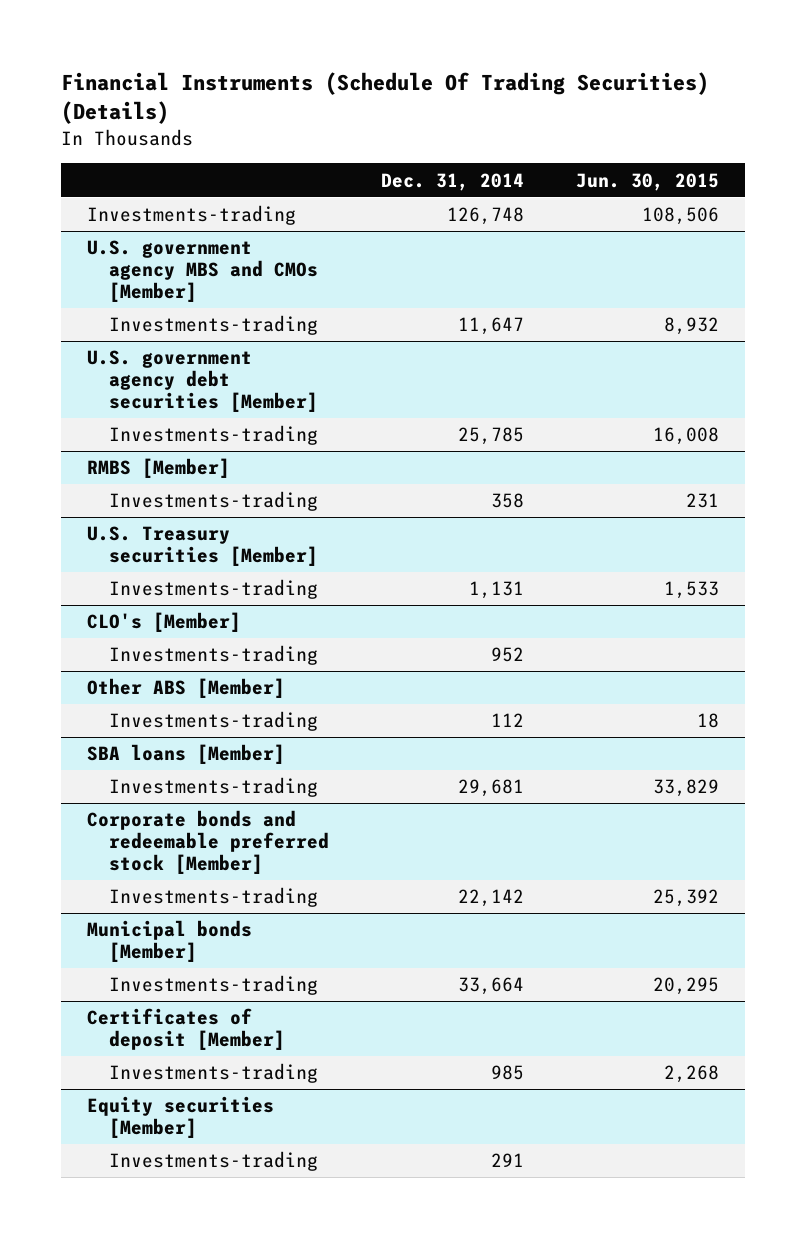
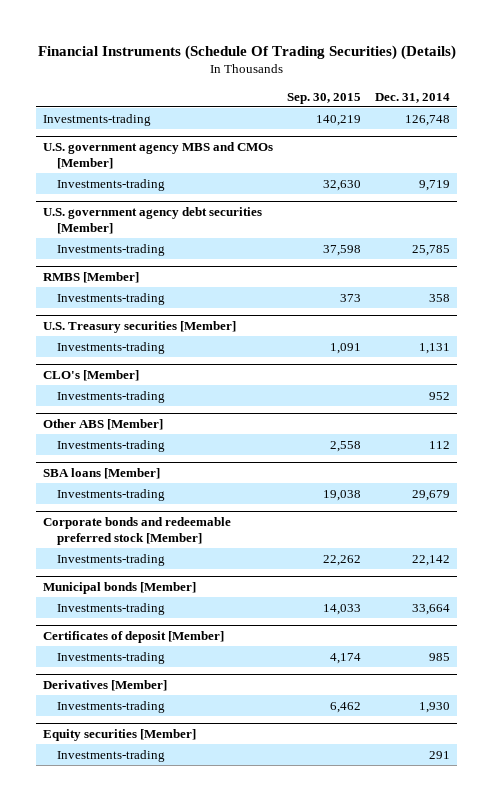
[576,172,720,191] Jun. 30, 2015 -> none
none -> [287,92,362,104] Sep. 30, 2015
[458,317,525,336] 11,647 -> [419,179,451,191] 9,719
[458,779,525,798] 29,681 -> [412,489,451,501] 29,679
none -> [42,680,167,692] Derivatives [Member]
none -> [57,700,166,713] Investments-trading

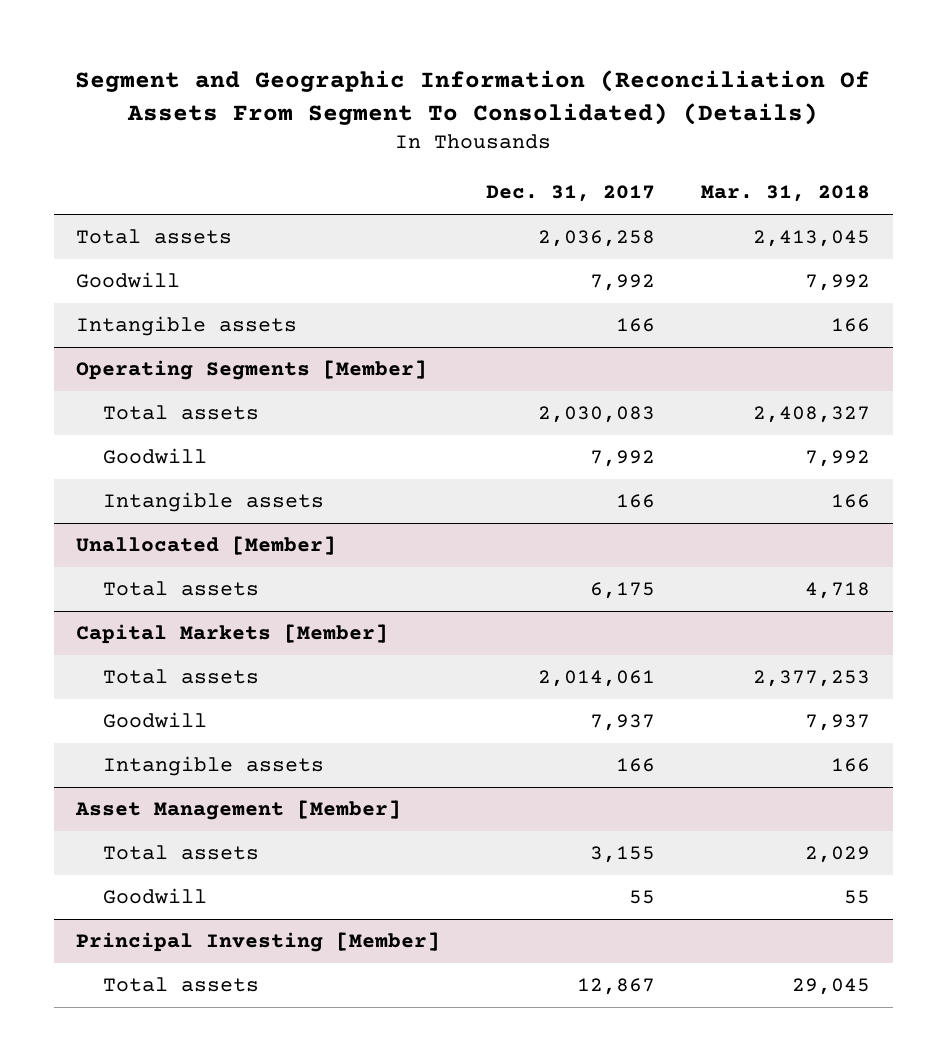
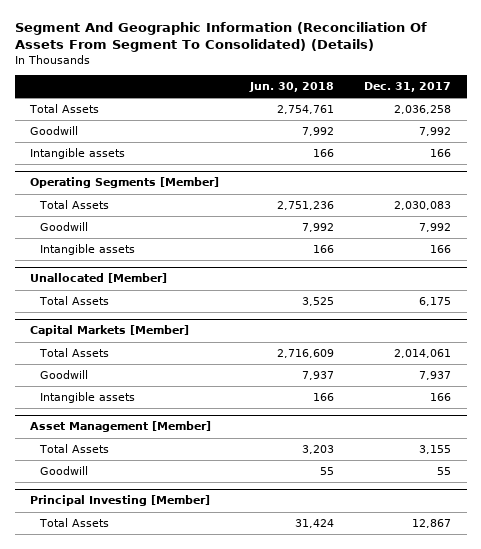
[75,69,871,125] Segment and Geographic Information (Reconciliation Of Assets From Segment To Consolidated) (Details) -> [14,21,427,52] Segment And Geographic Information (Reconciliation Of Assets From Segment To Consolidated) (Details)
[700,185,870,203] Mar. 31, 2018 -> none
none -> [248,82,334,93] Jun. 30, 2018
[76,229,233,245] Total assets -> [28,104,99,114] Total Assets
[102,405,259,421] Total assets -> [39,200,110,210] Total Assets
[102,581,259,597] Total assets -> [39,296,110,306] Total Assets
[102,669,259,685] Total assets -> [39,348,110,358] Total Assets
[102,845,259,861] Total assets -> [39,444,110,454] Total Assets
[102,977,259,993] Total assets -> [39,518,110,528] Total Assets

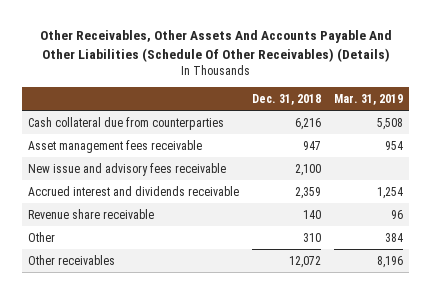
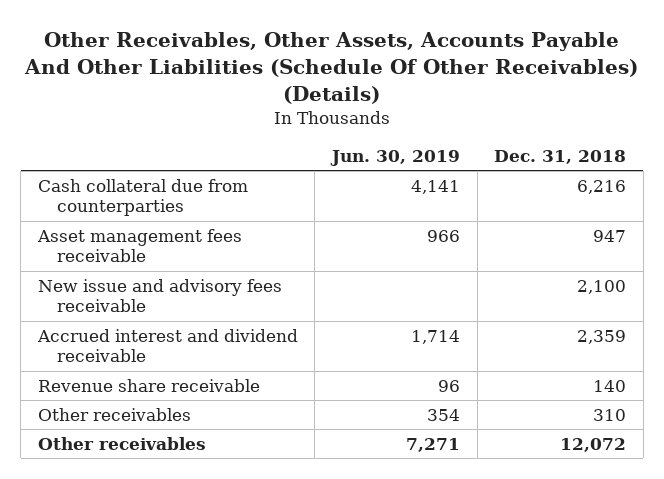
[39,30,392,62] Other Receivables, Other Assets And Accounts Payable And Other Liabilities (Schedule Of Other Receivables) (Details) -> [23,32,638,104] Other Receivables, Other Assets, Accounts Payable And Other Liabilities (Schedule Of Other Receivables) (Details)
[333,93,403,105] Mar. 31, 2019 -> none
none -> [329,150,460,167] Jun. 30, 2019
[28,185,240,196] Accrued interest and dividends receivable -> [36,328,298,363] Accrued interest and dividend receivable
[28,231,56,242] Other -> [37,407,191,421] Other receivables

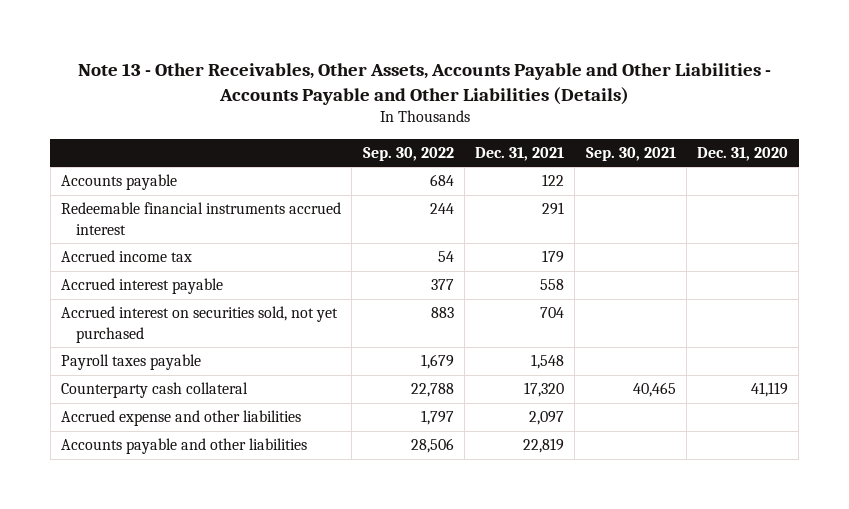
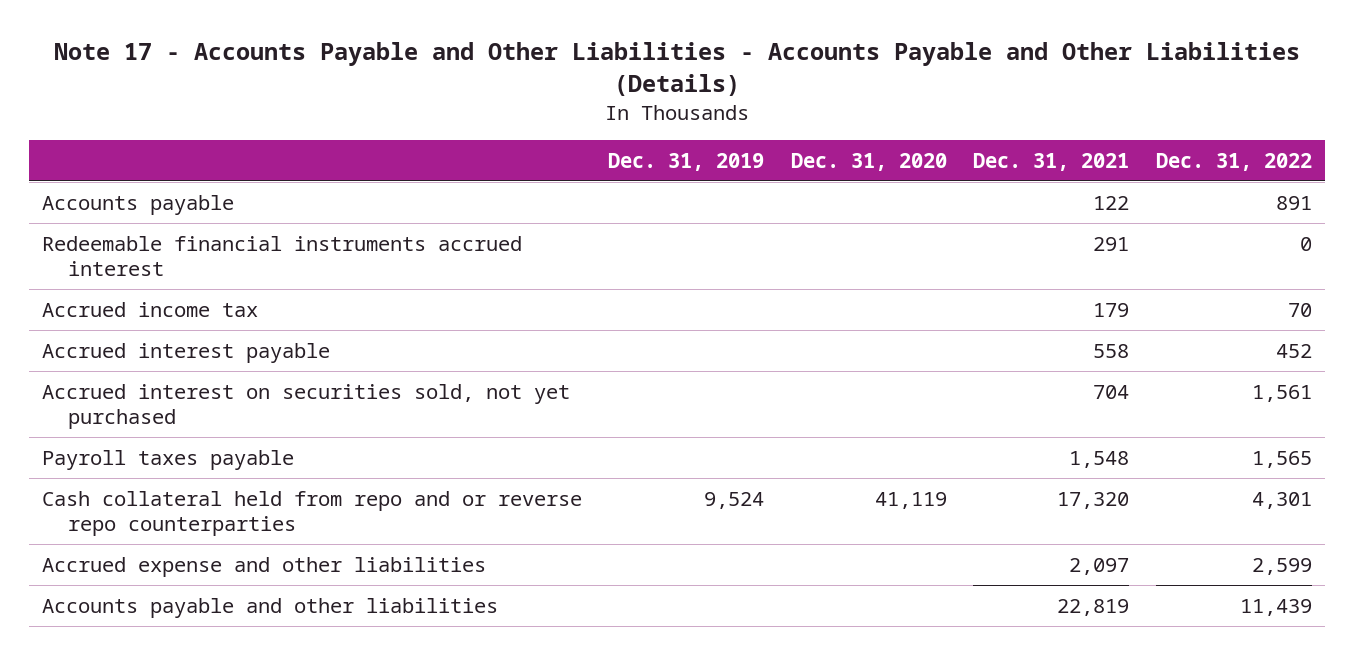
[77,62,771,105] Note 13 - Other Receivables, Other Assets, Accounts Payable and Other Liabilities - Accounts Payable and Other Liabilities (Details) -> [53,42,1300,97] Note 17 - Accounts Payable and Other Liabilities - Accounts Payable and Other Liabilities (Details)
[362,146,454,161] Sep. 30, 2022 -> none
[585,146,676,161] Sep. 30, 2021 -> none
none -> [608,152,765,171] Dec. 31, 2019
none -> [1155,152,1312,171] Dec. 31, 2022
[61,382,249,399] Counterparty cash collateral -> [41,490,582,537] Cash collateral held from repo and or reverse repo counterparties

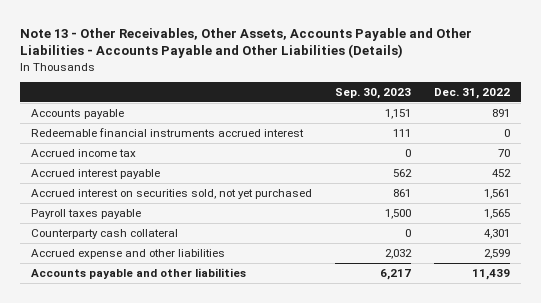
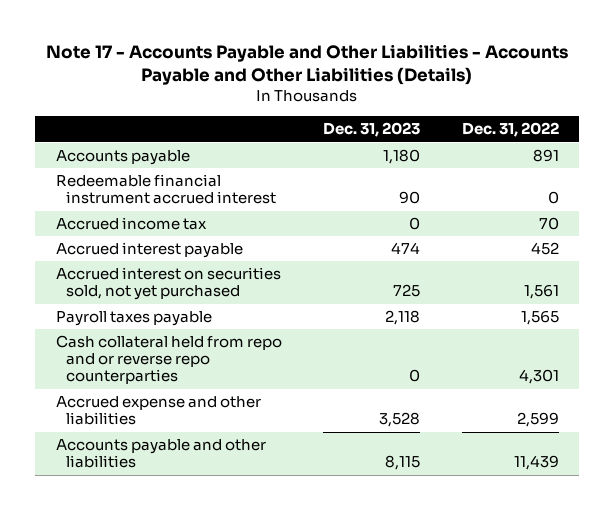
[19,27,472,59] Note 13 - Other Receivables, Other Assets, Accounts Payable and Other Liabilities - Accounts Payable and Other Liabilities (Details) -> [46,44,569,86] Note 17 - Accounts Payable and Other Liabilities - Accounts Payable and Other Liabilities (Details)
[334,87,411,99] Sep. 30, 2023 -> none
none -> [323,122,421,138] Dec. 31, 2023
[31,127,305,137] Redeemable financial instruments accrued interest -> [55,174,277,205] Redeemable financial instrument accrued interest
[31,228,179,239] Counterparty cash collateral -> [55,335,282,385] Cash collateral held from repo and or reverse repo counterparties

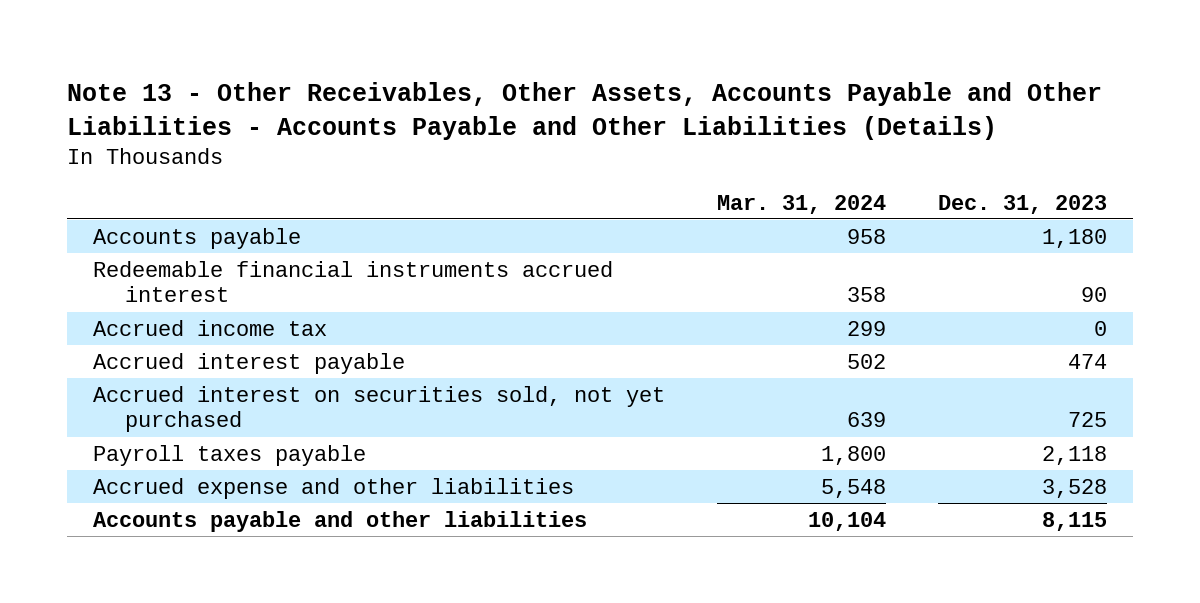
[46,44,569,86] Note 17 - Accounts Payable and Other Liabilities - Accounts Payable and Other Liabilities (Details) -> [67,82,1103,140] Note 13 - Other Receivables, Other Assets, Accounts Payable and Other Liabilities - Accounts Payable and Other Liabilities (Details)
[461,122,559,138] Dec. 31, 2022 -> none
none -> [716,194,886,214] Mar. 31, 2024
[55,174,277,205] Redeemable financial instrument accrued interest -> [93,260,614,303] Redeemable financial instruments accrued interest
[55,335,282,385] Cash collateral held from repo and or reverse repo counterparties -> none

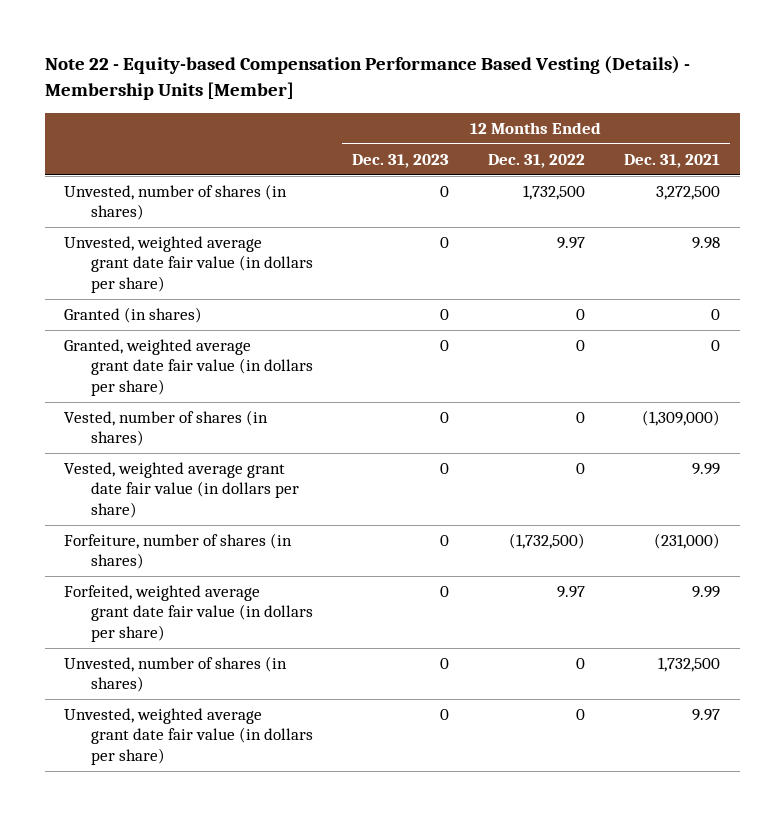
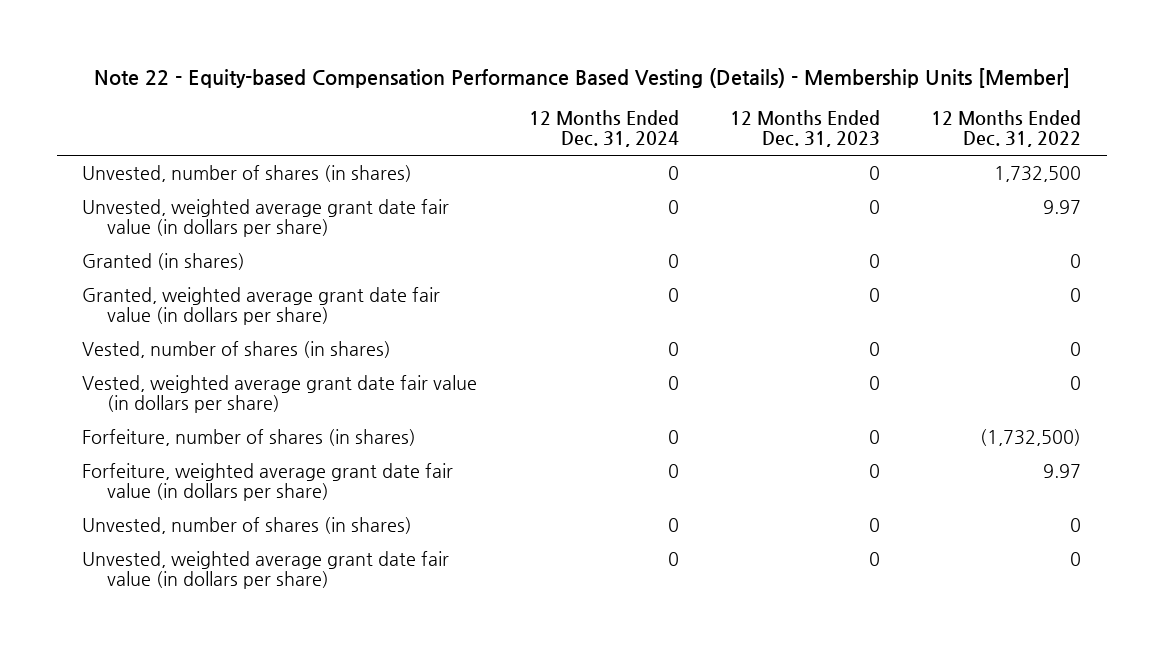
[624,153,721,168] Dec. 31, 2021 -> none
none -> [528,109,679,148] 12 Months Ended Dec. 31, 2024
[64,585,313,642] Forfeited, weighted average grant date fair value (in dollars per share) -> [82,462,454,502] Forfeiture, weighted average grant date fair value (in dollars per share)

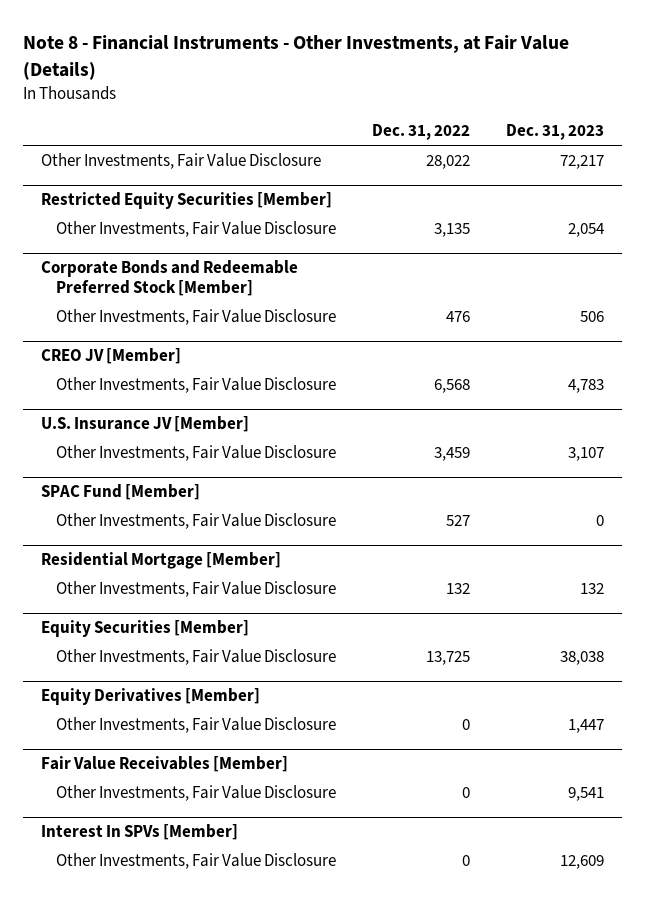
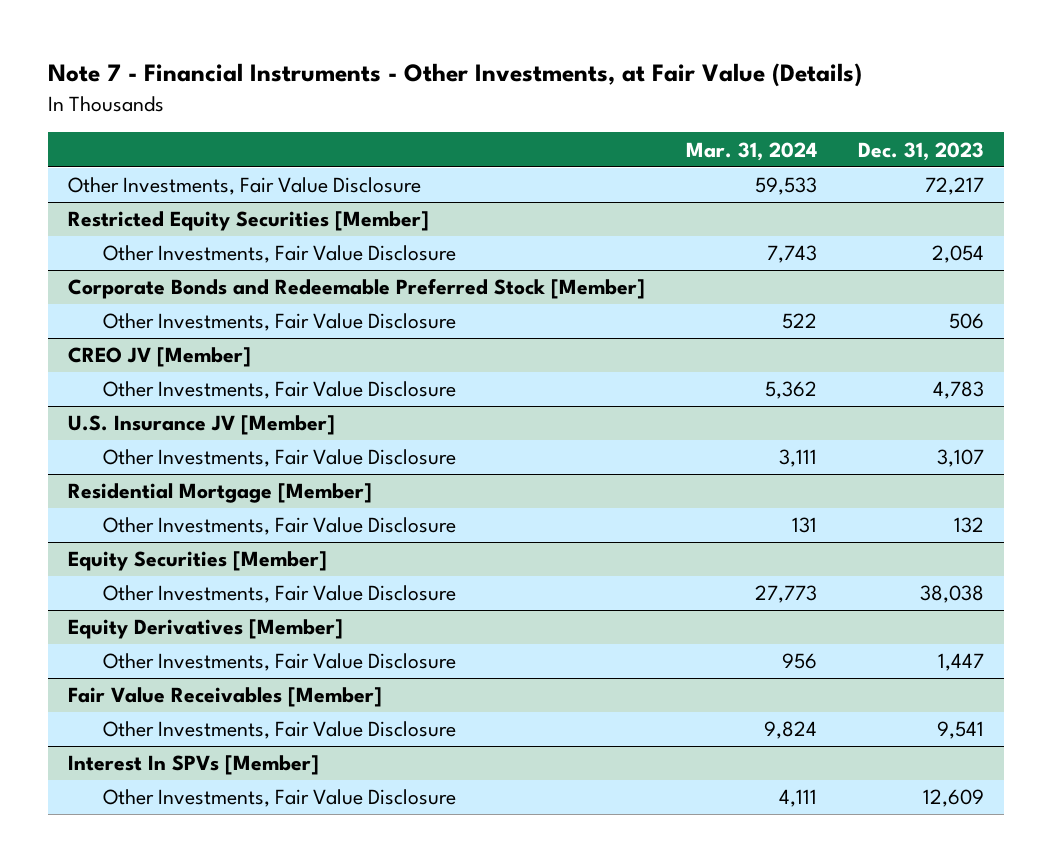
[22,35,569,80] Note 8 - Financial Instruments - Other Investments, at Fair Value (Details) -> [47,63,862,88] Note 7 - Financial Instruments - Other Investments, at Fair Value (Details)
[371,124,470,141] Dec. 31, 2022 -> none
none -> [685,141,817,161] Mar. 31, 2024
[40,484,200,501] SPAC Fund [Member] -> none
[55,513,336,530] Other Investments, Fair Value Disclosure -> none

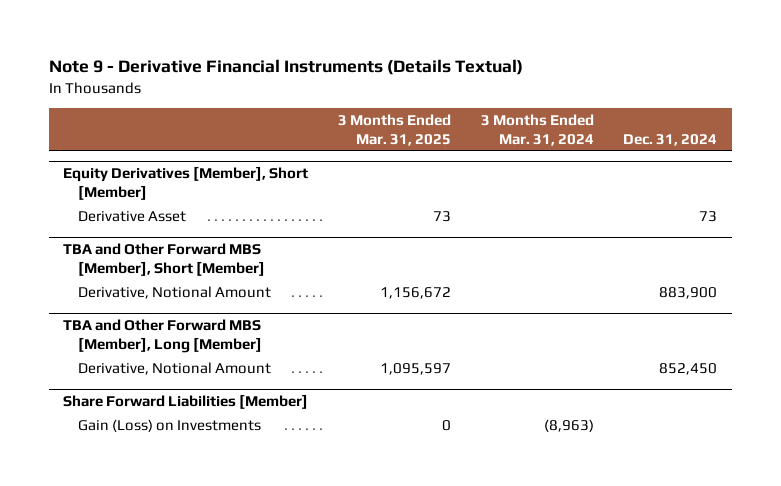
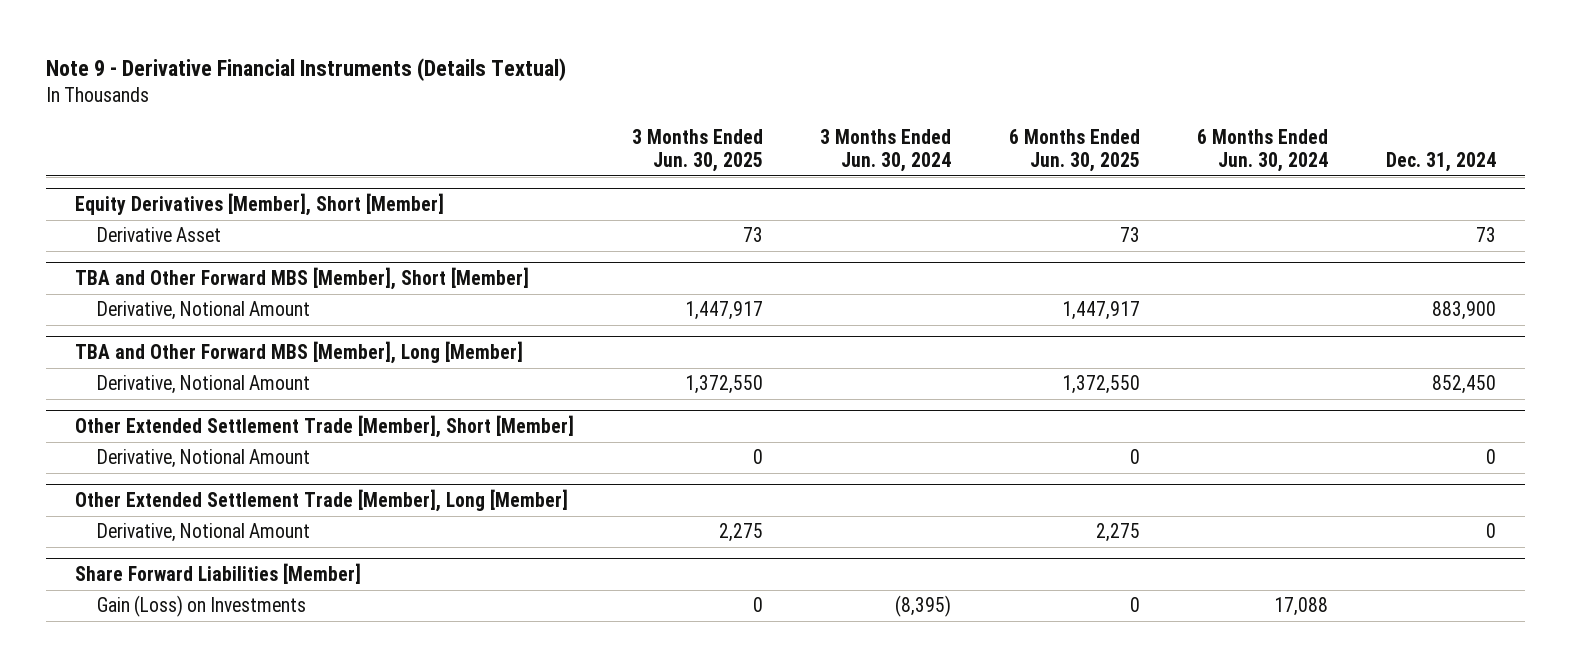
[338,113,452,146] 3 Months Ended Mar. 31, 2025 -> none
[480,113,594,146] 3 Months Ended Mar. 31, 2024 -> none
none -> [631,129,763,173] 3 Months Ended Jun. 30, 2025
none -> [820,129,952,173] 3 Months Ended Jun. 30, 2024
none -> [1008,129,1140,173] 6 Months Ended Jun. 30, 2025
none -> [1197,129,1329,173] 6 Months Ended Jun. 30, 2024
none -> [74,414,574,438] Other Extended Settlement Trade [Member], Short [Member]
none -> [96,449,310,469] Derivative, Notional Amount
none -> [74,488,568,512] Other Extended Settlement Trade [Member], Long [Member]
none -> [96,523,310,543] Derivative, Notional Amount

